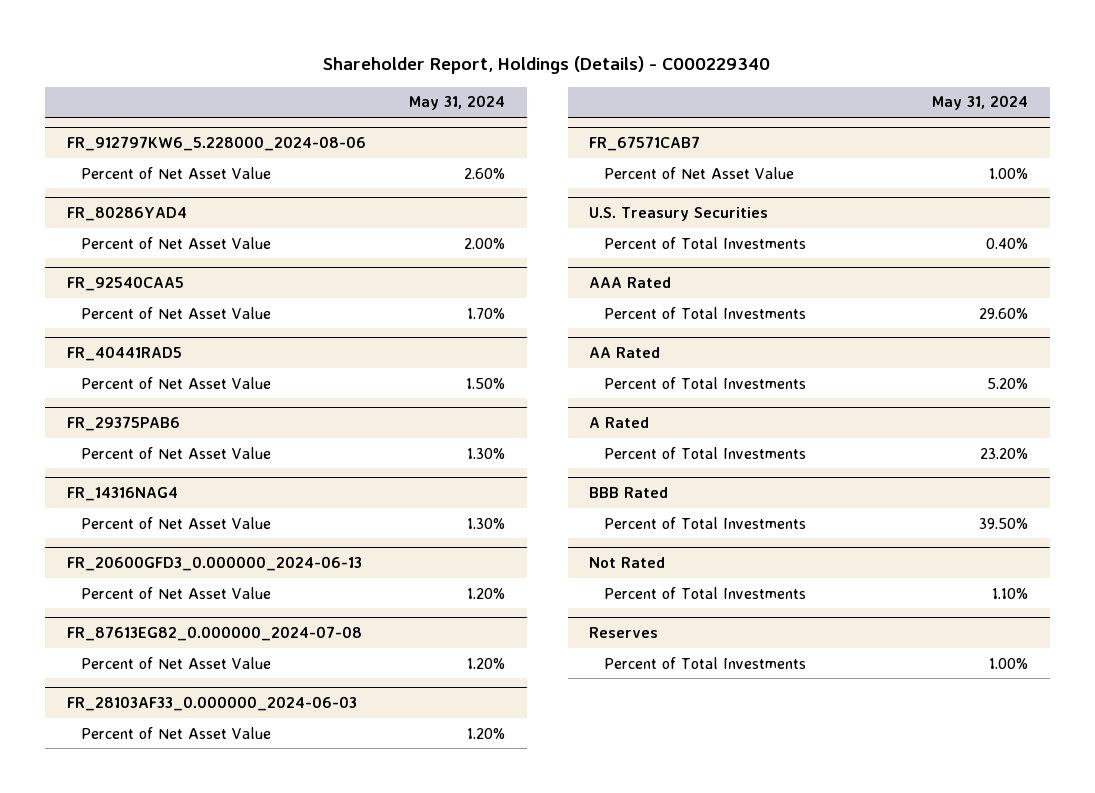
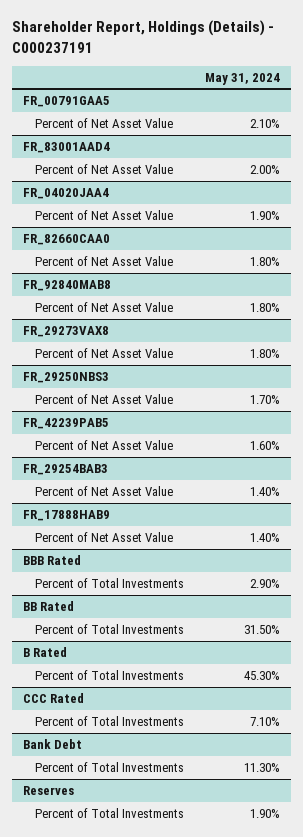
[323,56,771,75] Shareholder Report, Holdings (Details) - C000229340 -> [12,20,275,53] Shareholder Report, Holdings (Details) - C000237191
[66,136,366,152] FR_912797KW6_5.228000_2024-08-06 -> none
[66,206,187,222] FR_80286YAD4 -> none
none -> [22,95,110,107] FR_00791GAA5
[464,167,506,179] 2.60% -> [249,118,280,128] 2.10%
none -> [22,141,110,153] FR_83001AAD4
[66,276,184,292] FR_92540CAA5 -> none
none -> [22,187,109,199] FR_04020JAA4
none -> [34,209,173,220] Percent of Net Asset Value
none -> [22,233,110,245] FR_82660CAA0
none -> [34,255,173,266] Percent of Net Asset Value
none -> [22,279,111,291] FR_92840MAB8
none -> [34,301,173,312] Percent of Net Asset Value
none -> [22,325,109,337] FR_29273VAX8
none -> [34,347,173,358] Percent of Net Asset Value
none -> [22,371,109,383] FR_29250NBS3
[66,346,182,362] FR_40441RAD5 -> none
[66,416,180,432] FR_29375PAB6 -> none
[66,487,178,502] FR_14316NAG4 -> none
[66,556,362,572] FR_20600GFD3_0.000000_2024-06-13 -> none
[80,586,271,599] Percent of Net Asset Value -> none
[66,626,362,642] FR_87613EG82_0.000000_2024-07-08 -> none
[80,656,271,669] Percent of Net Asset Value -> none
[66,696,357,712] FR_28103AF33_0.000000_2024-06-03 -> none
[80,726,271,739] Percent of Net Asset Value -> none
[589,136,701,152] FR_67571CAB7 -> none
[603,166,794,179] Percent of Net Asset Value -> none
[589,207,769,222] U.S. Treasury Securities -> none
[603,236,806,249] Percent of Total Investments -> none
[589,277,672,289] AAA Rated -> none
[603,306,806,319] Percent of Total Investments -> none
[589,347,661,359] AA Rated -> none
[603,376,806,389] Percent of Total Investments -> none
[589,417,650,429] A Rated -> none
[603,446,806,459] Percent of Total Investments -> none
none -> [22,417,109,429] FR_42239PAB5
[466,377,506,389] 1.50% -> [249,440,280,450] 1.60%
none -> [22,463,108,475] FR_29254BAB3
[467,447,506,459] 1.30% -> [249,486,280,496] 1.40%
none -> [22,509,110,521] FR_17888HAB9
[467,517,506,529] 1.30% -> [249,532,280,542] 1.40%
[589,557,666,569] Not Rated -> none
[978,517,1028,529] 39.50% -> [249,578,280,588] 2.90%
none -> [22,600,74,611] BB Rated
[991,587,1028,599] 1.10% -> [243,624,280,634] 31.50%
none -> [22,646,67,657] B Rated
none -> [34,669,184,680] Percent of Total Investments
none -> [22,692,84,703] CCC Rated
none -> [34,715,184,726] Percent of Total Investments
none -> [22,738,82,749] Bank Debt
none -> [34,761,184,772] Percent of Total Investments
[988,657,1028,669] 1.00% -> [249,808,280,818] 1.90%

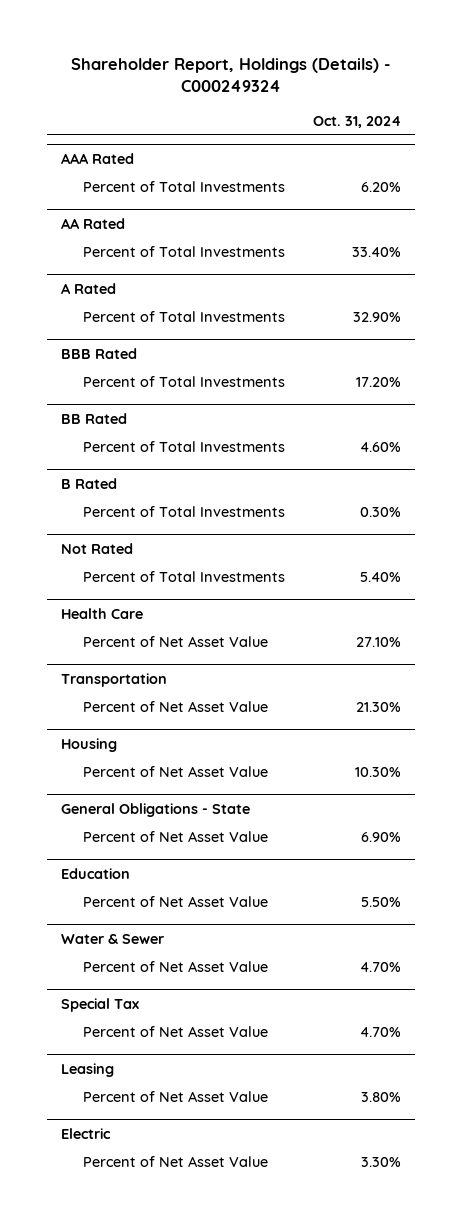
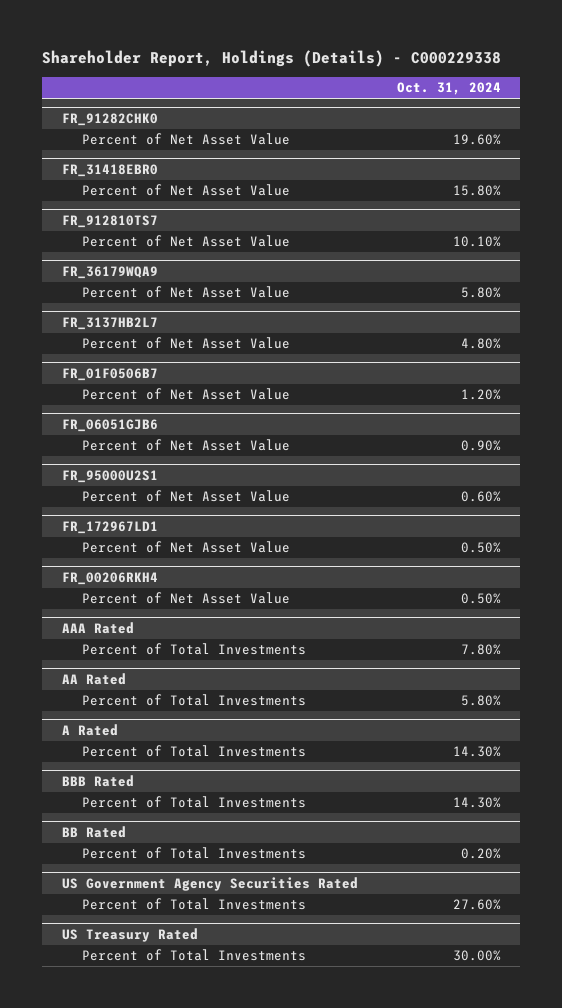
[70,57,391,93] Shareholder Report, Holdings (Details) - C000249324 -> [42,50,502,68] Shareholder Report, Holdings (Details) - C000229338
none -> [61,113,158,127] FR_91282CHK0
none -> [82,133,291,146] Percent of Net Asset Value
none -> [61,164,158,178] FR_31418EBR0
none -> [82,184,291,197] Percent of Net Asset Value
none -> [61,215,158,229] FR_912810TS7
none -> [82,235,291,248] Percent of Net Asset Value
none -> [61,266,158,280] FR_36179WQA9
none -> [82,286,291,299] Percent of Net Asset Value
none -> [61,317,158,331] FR_3137HB2L7
none -> [82,337,291,350] Percent of Net Asset Value
none -> [61,368,158,382] FR_01F0506B7
none -> [82,388,291,401] Percent of Net Asset Value
none -> [61,419,158,433] FR_06051GJB6
none -> [82,439,291,452] Percent of Net Asset Value
none -> [61,470,158,484] FR_95000U2S1
none -> [82,490,291,503] Percent of Net Asset Value
none -> [61,521,158,535] FR_172967LD1
none -> [82,541,291,554] Percent of Net Asset Value
none -> [61,572,158,586] FR_00206RKH4
none -> [82,592,291,605] Percent of Net Asset Value
[360,182,401,193] 6.20% -> [460,644,501,656] 7.80%
[351,247,401,258] 33.40% -> [460,695,501,707] 5.80%
[352,312,401,323] 32.90% -> [452,746,501,758] 14.30%
[355,377,401,388] 17.20% -> [452,797,501,809] 14.30%
[61,478,118,490] B Rated -> none
[61,543,134,555] Not Rated -> none
[61,608,144,620] Health Care -> none
[83,636,269,648] Percent of Net Asset Value -> none
[61,673,168,688] Transportation -> none
[83,701,269,713] Percent of Net Asset Value -> none
[61,738,118,753] Housing -> none
[83,766,269,778] Percent of Net Asset Value -> none
[61,803,251,818] General Obligations - State -> none
[83,831,269,843] Percent of Net Asset Value -> none
[61,868,131,880] Education -> none
[83,896,269,908] Percent of Net Asset Value -> none
[61,934,165,945] Water & Sewer -> none
[83,961,269,973] Percent of Net Asset Value -> none
[61,998,140,1013] Special Tax -> none
[83,1026,269,1038] Percent of Net Asset Value -> none
[61,1063,115,1078] Leasing -> none
[83,1091,269,1103] Percent of Net Asset Value -> none
[61,1128,112,1140] Electric -> none
[83,1156,269,1168] Percent of Net Asset Value -> none
[359,442,401,453] 4.60% -> [460,848,501,860] 0.20%
none -> [61,877,358,892] US Government Agency Securities Rated
[359,507,401,518] 0.30% -> [452,899,501,911] 27.60%
none -> [61,928,198,943] US Treasury Rated
[359,572,401,583] 5.40% -> [452,950,501,962] 30.00%

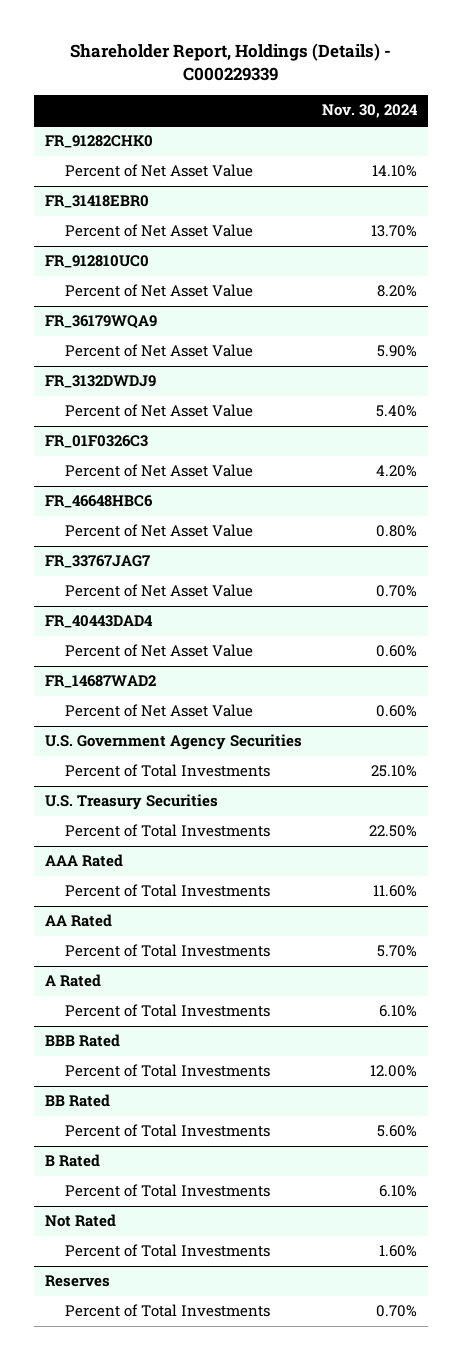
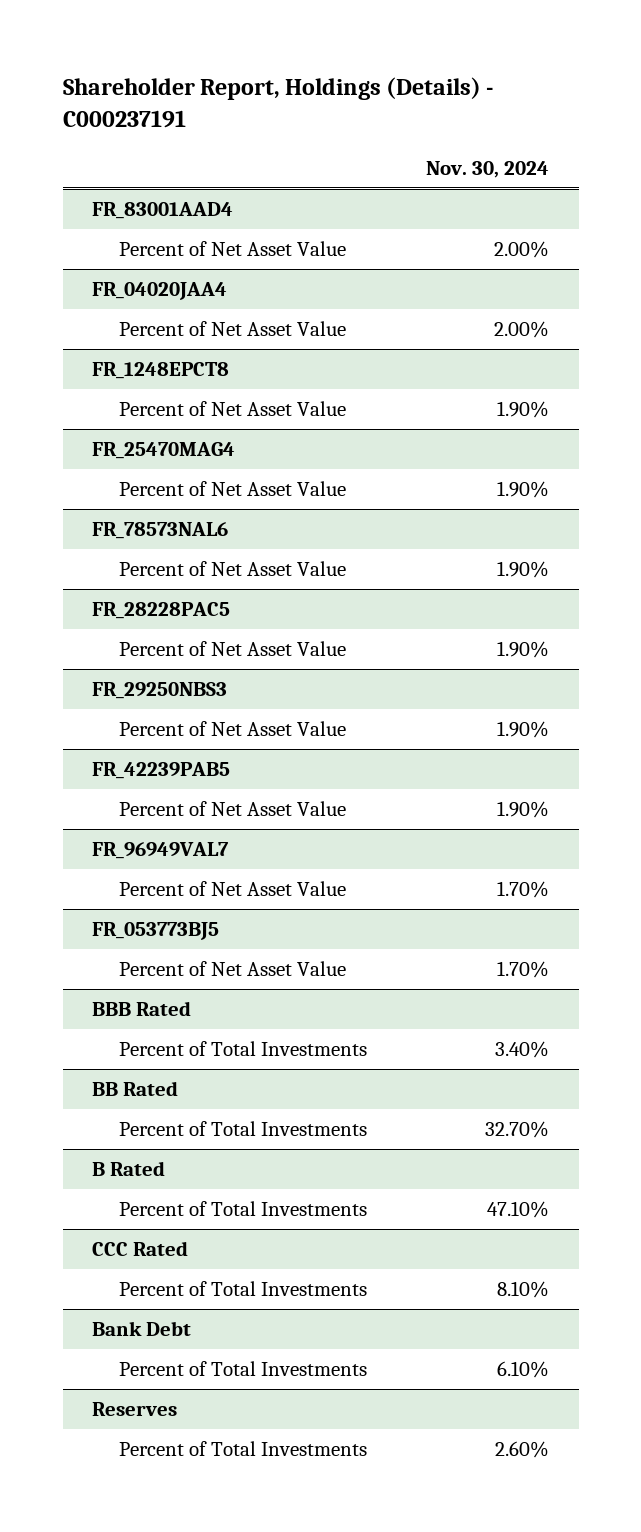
[70,43,392,82] Shareholder Report, Holdings (Details) - C000229339 -> [62,76,493,128] Shareholder Report, Holdings (Details) - C000237191
[44,135,153,149] FR_91282CHK0 -> none
[44,195,149,209] FR_31418EBR0 -> none
[44,255,149,269] FR_912810UC0 -> none
[44,315,157,330] FR_36179WQA9 -> none
[44,375,156,389] FR_3132DWDJ9 -> none
[44,435,148,449] FR_01F0326C3 -> none
[44,495,153,509] FR_46648HBC6 -> none
[44,555,150,569] FR_33767JAG7 -> none
[44,615,153,629] FR_40443DAD4 -> none
[44,675,156,689] FR_14687WAD2 -> none
[44,734,302,751] U.S. Government Agency Securities -> none
[64,764,270,778] Percent of Total Investments -> none
[44,794,218,811] U.S. Treasury Securities -> none
[64,824,270,838] Percent of Total Investments -> none
[44,854,123,868] AAA Rated -> none
[64,884,270,898] Percent of Total Investments -> none
[44,914,112,928] AA Rated -> none
[64,944,270,958] Percent of Total Investments -> none
[44,974,101,988] A Rated -> none
[64,1004,270,1018] Percent of Total Investments -> none
none -> [92,202,234,220] FR_83001AAD4
[372,165,418,178] 14.10% -> [494,241,550,259] 2.00%
none -> [92,282,228,301] FR_04020JAA4
[371,225,418,238] 13.70% -> [494,321,550,339] 2.00%
none -> [92,362,230,380] FR_1248EPCT8
[377,285,418,298] 8.20% -> [497,401,550,419] 1.90%
none -> [92,442,236,460] FR_25470MAG4
[377,345,418,358] 5.90% -> [497,481,550,499] 1.90%
none -> [92,522,229,540] FR_78573NAL6
[376,405,418,418] 5.40% -> [497,561,550,579] 1.90%
none -> [92,602,231,620] FR_28228PAC5
[376,465,418,478] 4.20% -> [497,641,550,659] 1.90%
none -> [92,682,228,700] FR_29250NBS3
[376,525,418,538] 0.80% -> [497,721,550,739] 1.90%
none -> [92,762,231,780] FR_42239PAB5
[376,585,418,598] 0.70% -> [497,801,550,819] 1.90%
none -> [92,842,230,860] FR_96949VAL7
[376,645,418,658] 0.60% -> [497,881,550,899] 1.70%
none -> [92,922,220,941] FR_053773BJ5
[376,705,418,718] 0.60% -> [497,961,550,979] 1.70%
[370,1065,418,1078] 12.00% -> [495,1041,550,1059] 3.40%
[377,1125,418,1138] 5.60% -> [485,1121,550,1139] 32.70%
none -> [118,1201,367,1217] Percent of Total Investments
none -> [92,1241,189,1257] CCC Rated
none -> [118,1281,367,1297] Percent of Total Investments
none -> [92,1321,192,1337] Bank Debt
[44,1214,116,1228] Not Rated -> none
[64,1244,270,1258] Percent of Total Investments -> none
[376,1305,418,1318] 0.70% -> [495,1441,550,1459] 2.60%

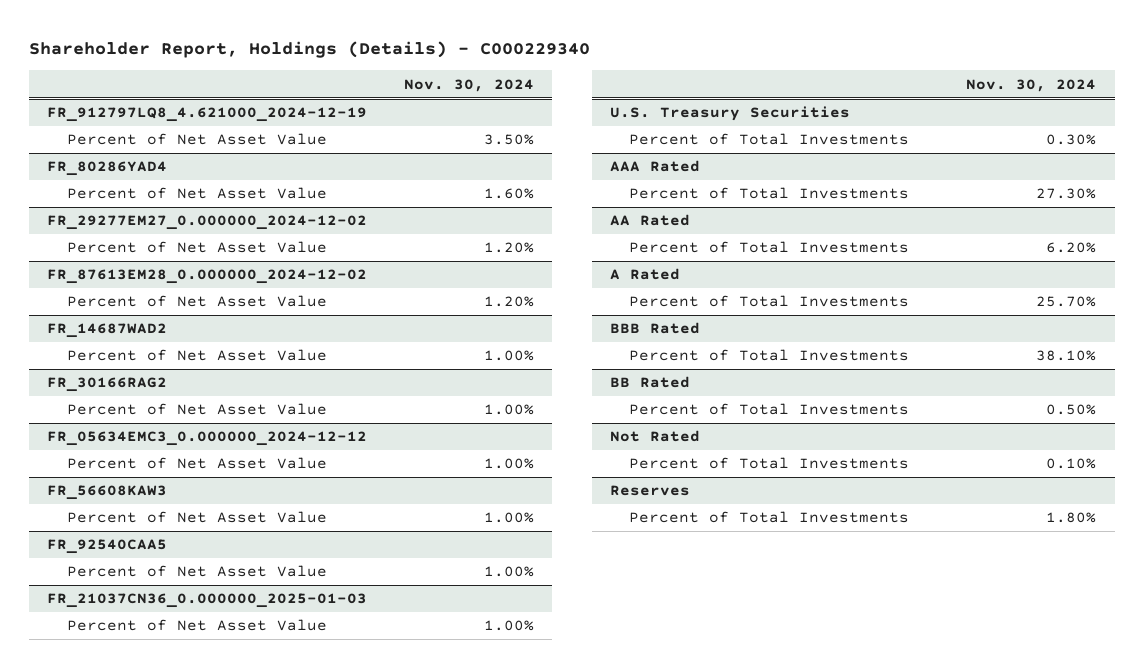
[62,76,493,128] Shareholder Report, Holdings (Details) - C000237191 -> [29,41,591,59] Shareholder Report, Holdings (Details) - C000229340
[92,202,234,220] FR_83001AAD4 -> none
[92,282,228,301] FR_04020JAA4 -> none
[92,362,230,380] FR_1248EPCT8 -> none
[92,442,236,460] FR_25470MAG4 -> none
[92,522,229,540] FR_78573NAL6 -> none
[92,602,231,620] FR_28228PAC5 -> none
[92,682,228,700] FR_29250NBS3 -> none
[92,762,231,780] FR_42239PAB5 -> none
[92,842,230,860] FR_96949VAL7 -> none
[92,922,220,941] FR_053773BJ5 -> none
none -> [47,107,368,123] FR_912797LQ8_4.621000_2024-12-19
[494,241,550,259] 2.00% -> [483,134,534,146] 3.50%
none -> [47,161,168,177] FR_80286YAD4
[494,321,550,339] 2.00% -> [483,188,534,200] 1.60%
none -> [47,215,368,231] FR_29277EM27_0.000000_2024-12-02
[497,401,550,419] 1.90% -> [483,242,534,254] 1.20%
none -> [47,269,368,285] FR_87613EM28_0.000000_2024-12-02
[497,481,550,499] 1.90% -> [483,296,534,308] 1.20%
none -> [47,323,168,339] FR_14687WAD2
[497,561,550,579] 1.90% -> [483,350,534,362] 1.00%
none -> [47,377,168,393] FR_30166RAG2
[497,641,550,659] 1.90% -> [483,404,534,416] 1.00%
none -> [47,431,368,447] FR_05634EMC3_0.000000_2024-12-12
[497,721,550,739] 1.90% -> [483,458,534,470] 1.00%
none -> [47,485,168,501] FR_56608KAW3
[497,801,550,819] 1.90% -> [483,512,534,524] 1.00%
none -> [47,539,168,555] FR_92540CAA5
[497,881,550,899] 1.70% -> [483,566,534,578] 1.00%
none -> [47,593,368,609] FR_21037CN36_0.000000_2025-01-03
[497,961,550,979] 1.70% -> [483,620,534,632] 1.00%
none -> [610,106,851,122] U.S. Treasury Securities
none -> [629,133,910,146] Percent of Total Investments
none -> [610,160,701,173] AAA Rated
none -> [629,187,910,200] Percent of Total Investments
none -> [610,214,691,227] AA Rated
none -> [629,241,910,254] Percent of Total Investments
none -> [610,268,681,281] A Rated
none -> [629,295,910,308] Percent of Total Investments
[495,1041,550,1059] 3.40% -> [1036,350,1097,362] 38.10%
[92,1161,166,1177] B Rated -> none
[92,1241,189,1257] CCC Rated -> none
[118,1281,367,1297] Percent of Total Investments -> none
[92,1321,192,1337] Bank Debt -> none
[118,1361,367,1377] Percent of Total Investments -> none
[485,1121,550,1139] 32.70% -> [1046,404,1097,416] 0.50%
none -> [610,430,701,443] Not Rated
[487,1201,550,1219] 47.10% -> [1046,458,1097,470] 0.10%
[495,1441,550,1459] 2.60% -> [1046,512,1097,524] 1.80%

